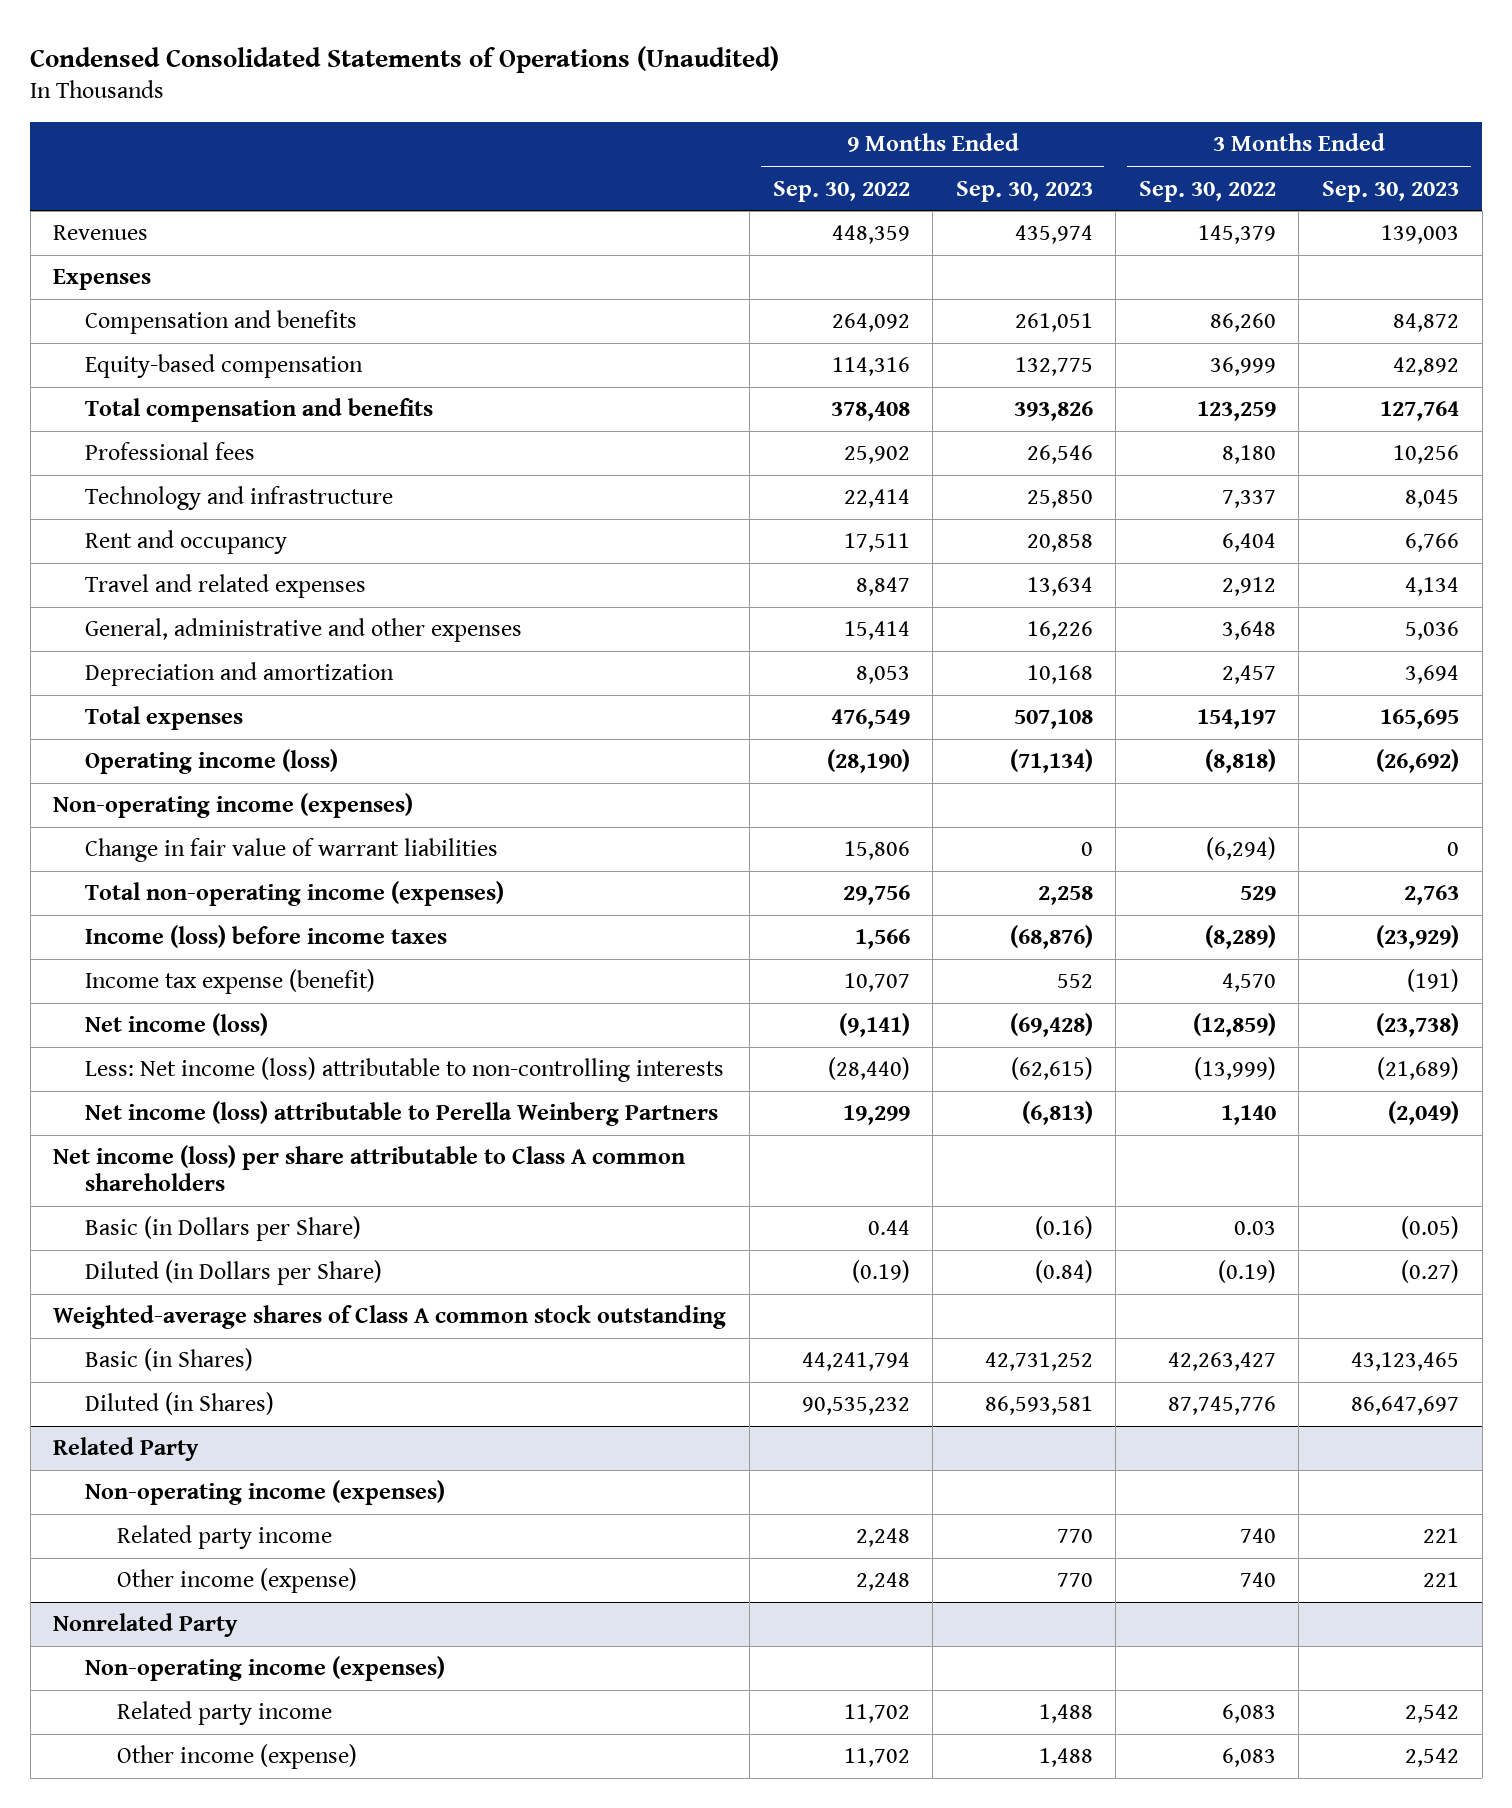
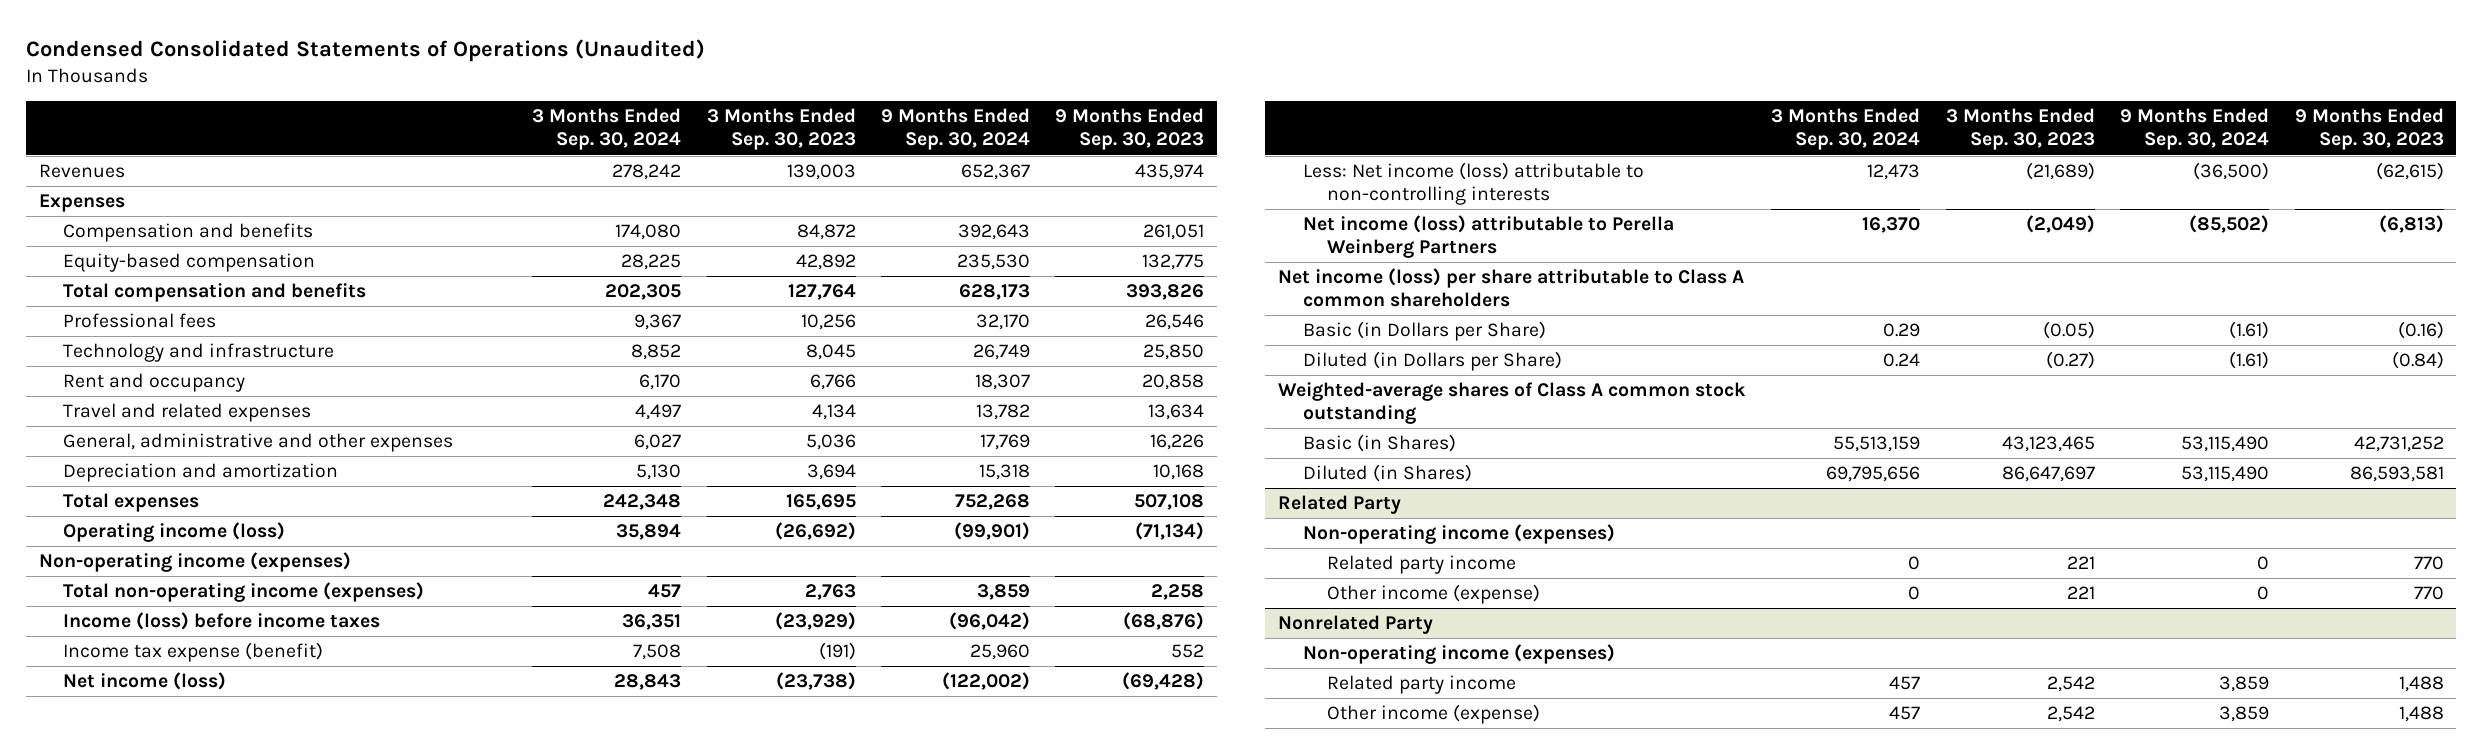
[772,180,910,202] Sep. 30, 2022 -> none
[1138,180,1276,202] Sep. 30, 2022 -> none
none -> [532,108,682,151] 3 Months Ended Sep. 30, 2024
none -> [880,108,1030,151] 9 Months Ended Sep. 30, 2024
[85,838,499,863] Change in fair value of warrant liabilities -> none

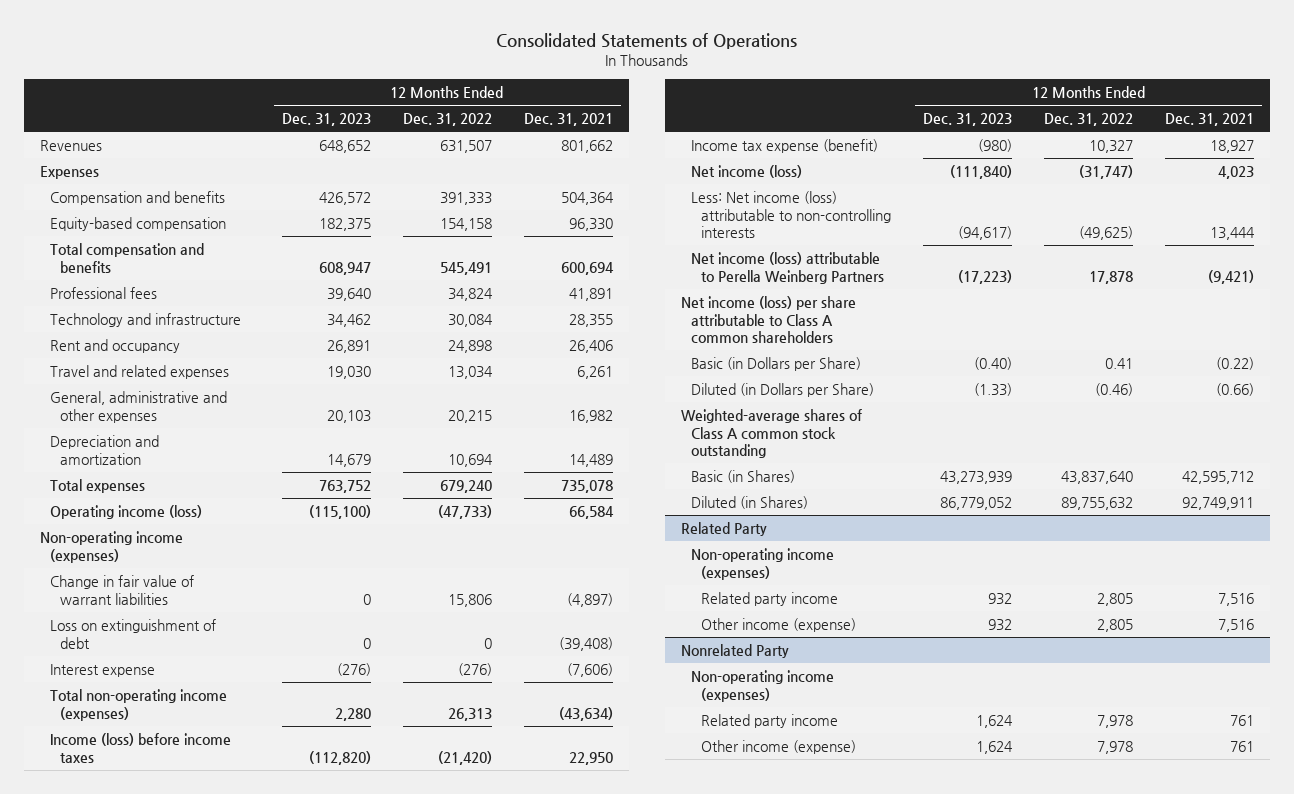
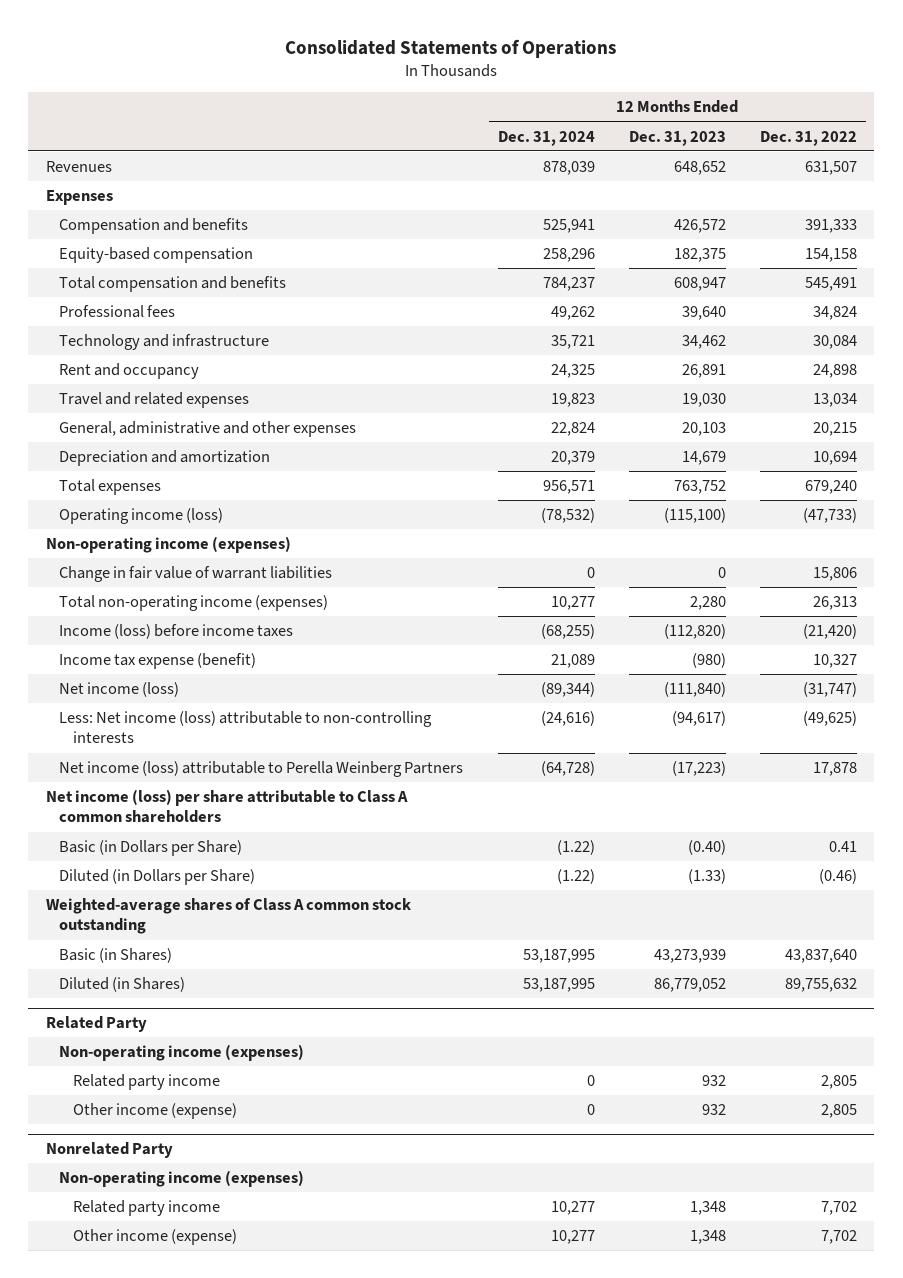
[523,113,613,127] Dec. 31, 2021 -> none
none -> [497,130,595,146] Dec. 31, 2024
[49,619,216,649] Loss on extinguishment of debt -> none
[49,664,155,678] Interest expense -> none
[975,715,1013,729] 1,624 -> [689,1200,726,1215] 1,348
[1097,715,1134,729] 7,978 -> [821,1200,858,1215] 7,702
[975,741,1013,755] 1,624 -> [689,1229,726,1244] 1,348
[1097,741,1134,755] 7,978 -> [821,1229,858,1244] 7,702

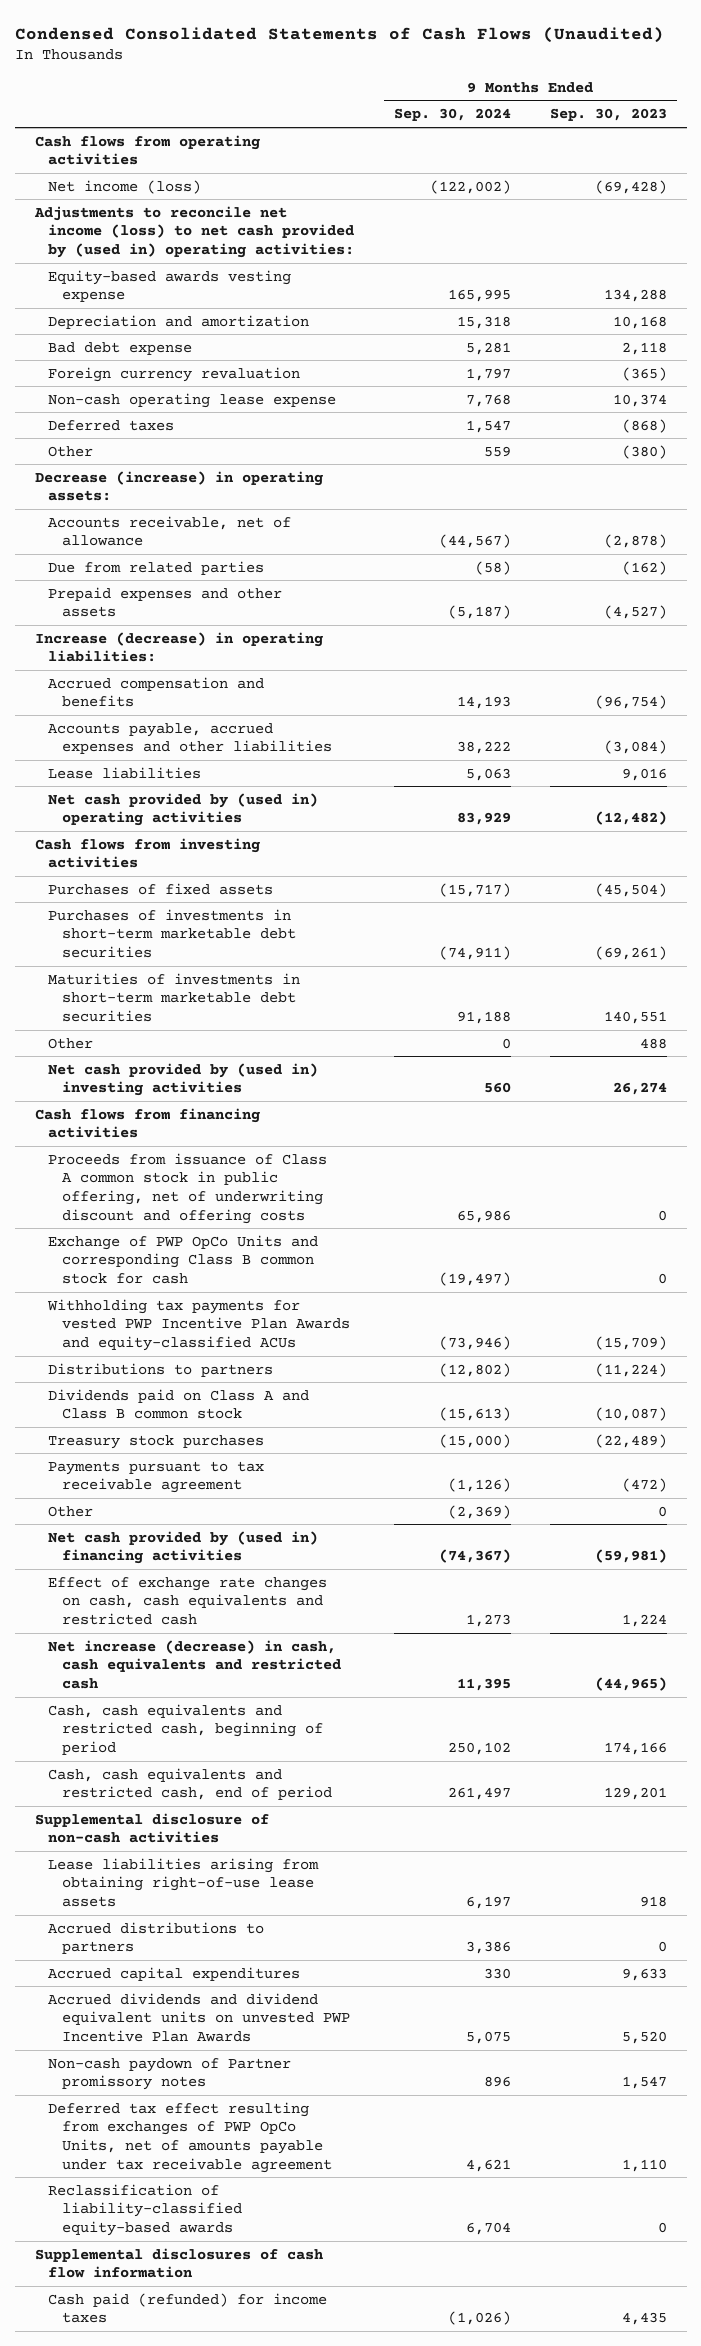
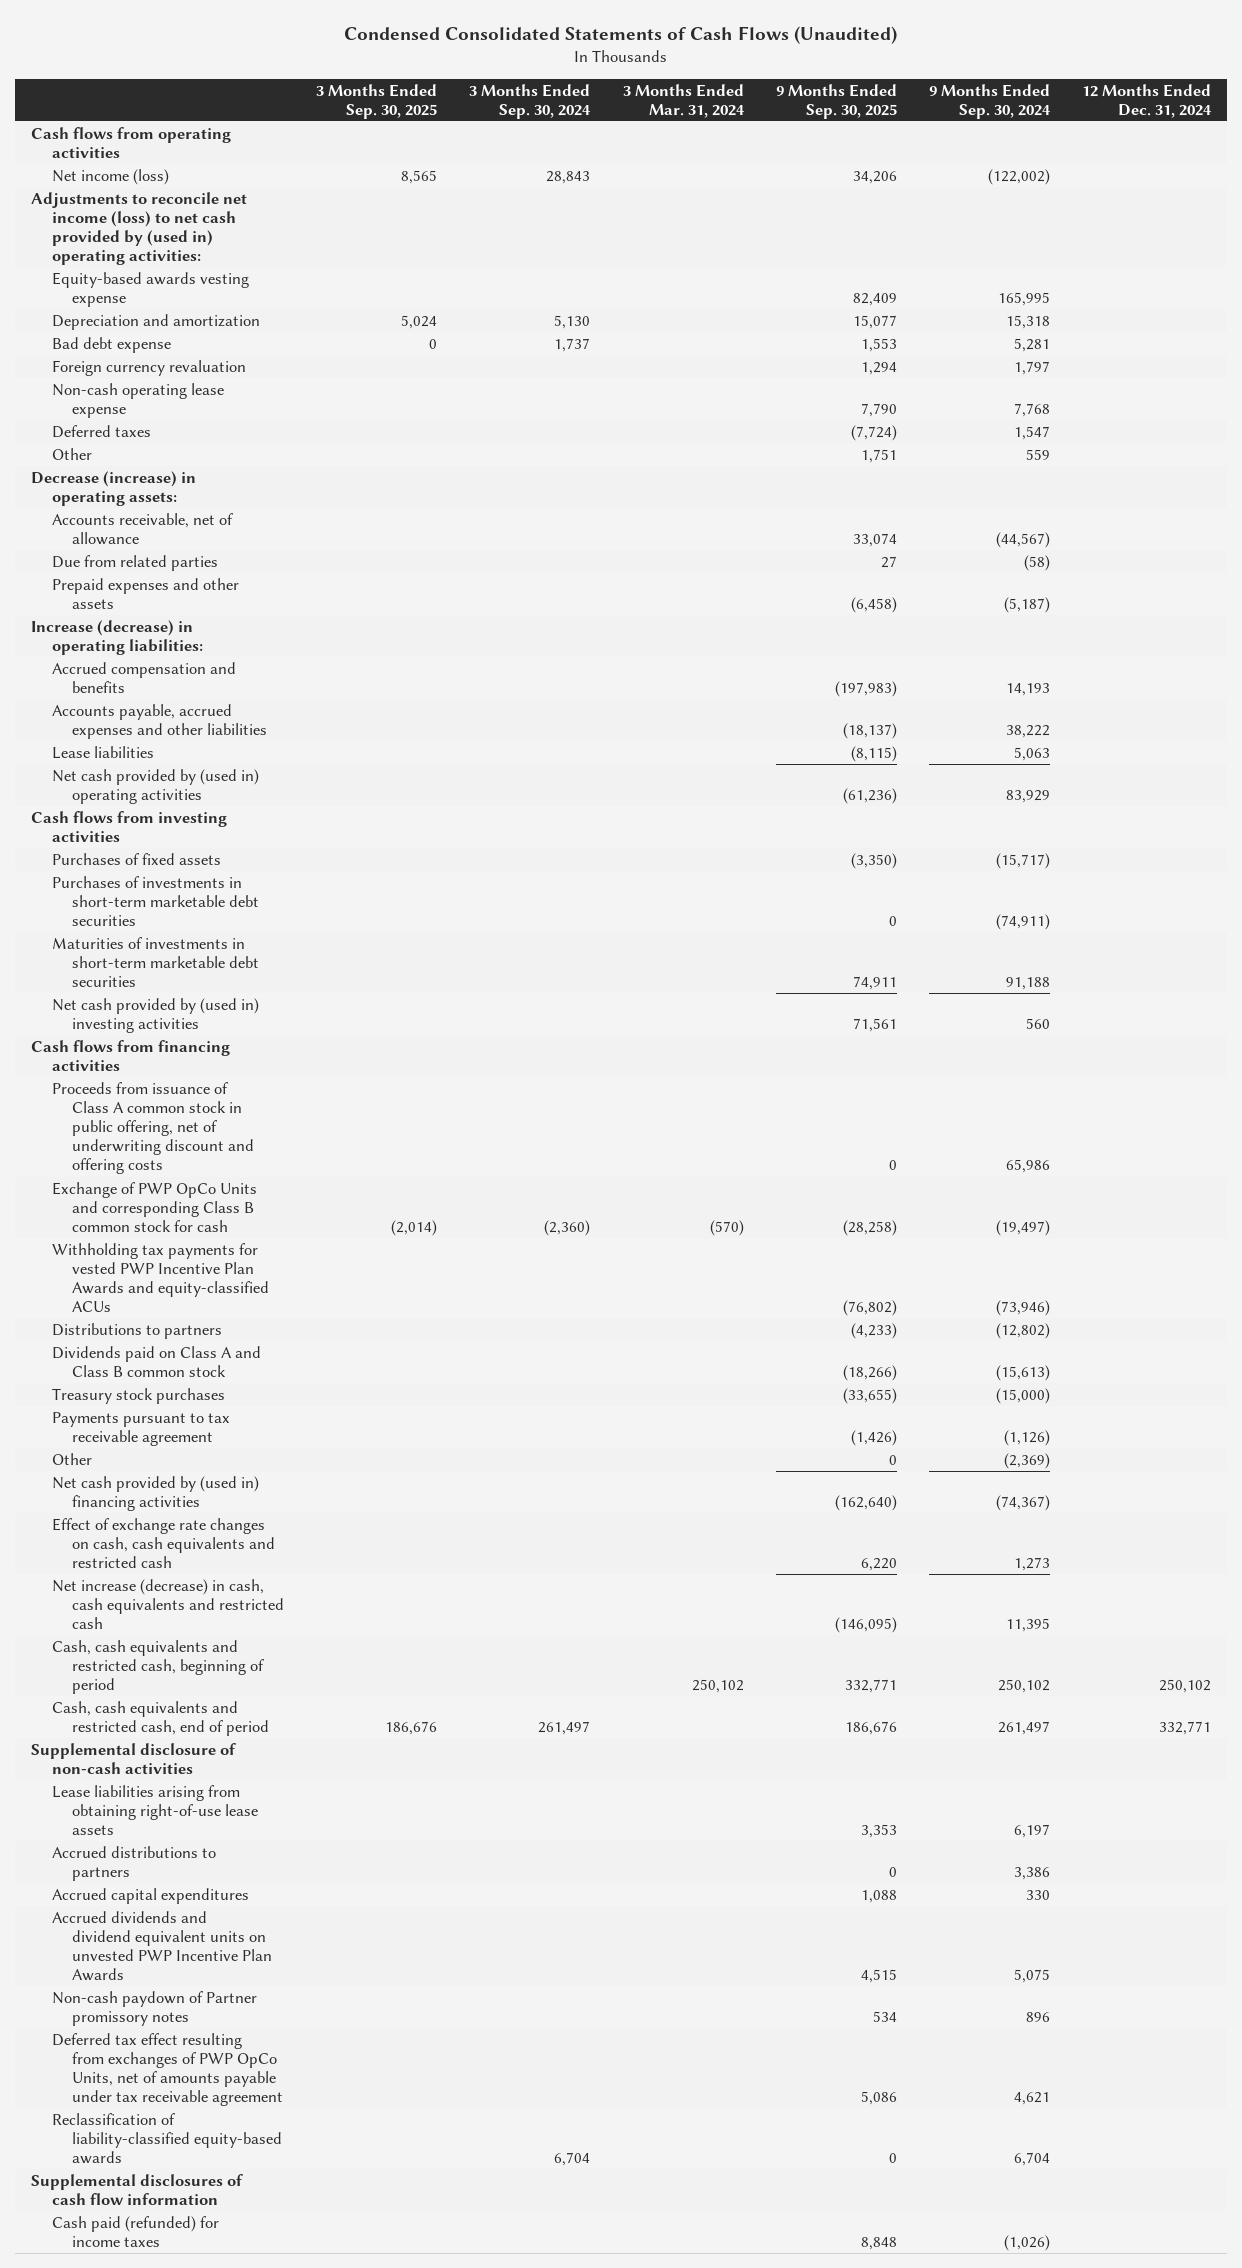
[549,108,667,122] Sep. 30, 2023 -> none
none -> [316,83,438,119] 3 Months Ended Sep. 30, 2025
none -> [469,83,592,119] 3 Months Ended Sep. 30, 2024
none -> [622,83,745,118] 3 Months Ended Mar. 31, 2024
none -> [775,83,897,119] 9 Months Ended Sep. 30, 2025
none -> [1081,83,1212,118] 12 Months Ended Dec. 31, 2024
[48,1037,94,1049] Other -> none

